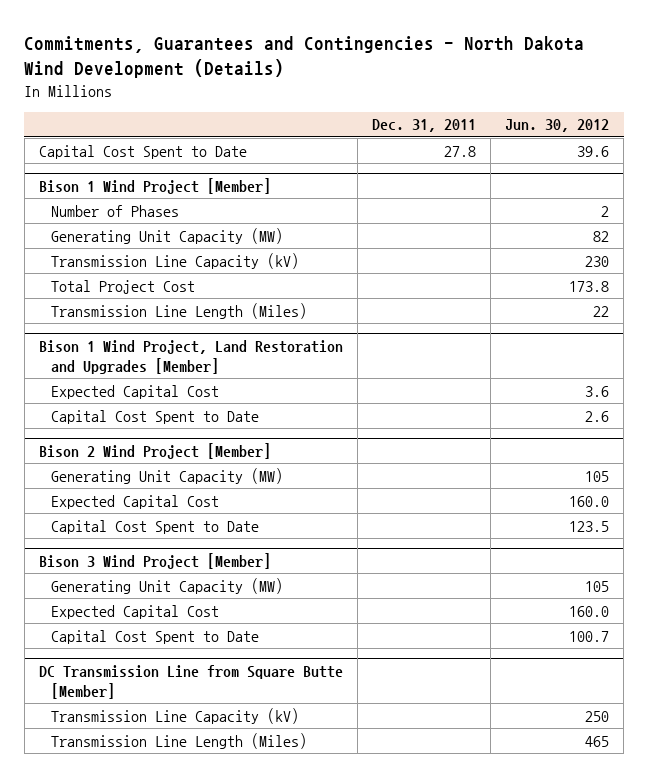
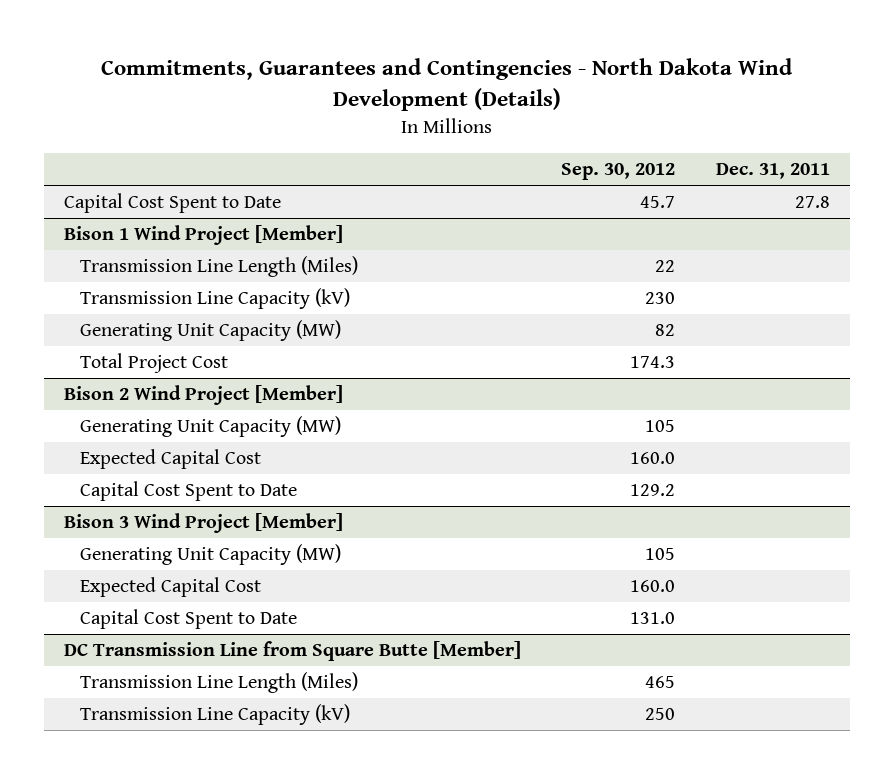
[505,119,610,133] Jun. 30, 2012 -> none
none -> [561,163,676,181] Sep. 30, 2012
[51,204,180,217] Number of Phases -> none
[51,302,308,319] Transmission Line Length (Miles) -> [80,256,359,278] Transmission Line Length (Miles)
[51,227,284,244] Generating Unit Capacity (MW) -> [80,320,342,342] Generating Unit Capacity (MW)
[38,339,343,374] Bison 1 Wind Project, Land Restoration and Upgrades [Member] -> none
[51,384,220,399] Expected Capital Cost -> none
[51,409,260,424] Capital Cost Spent to Date -> none
[51,707,300,724] Transmission Line Capacity (kV) -> [80,704,351,726] Transmission Line Capacity (kV)

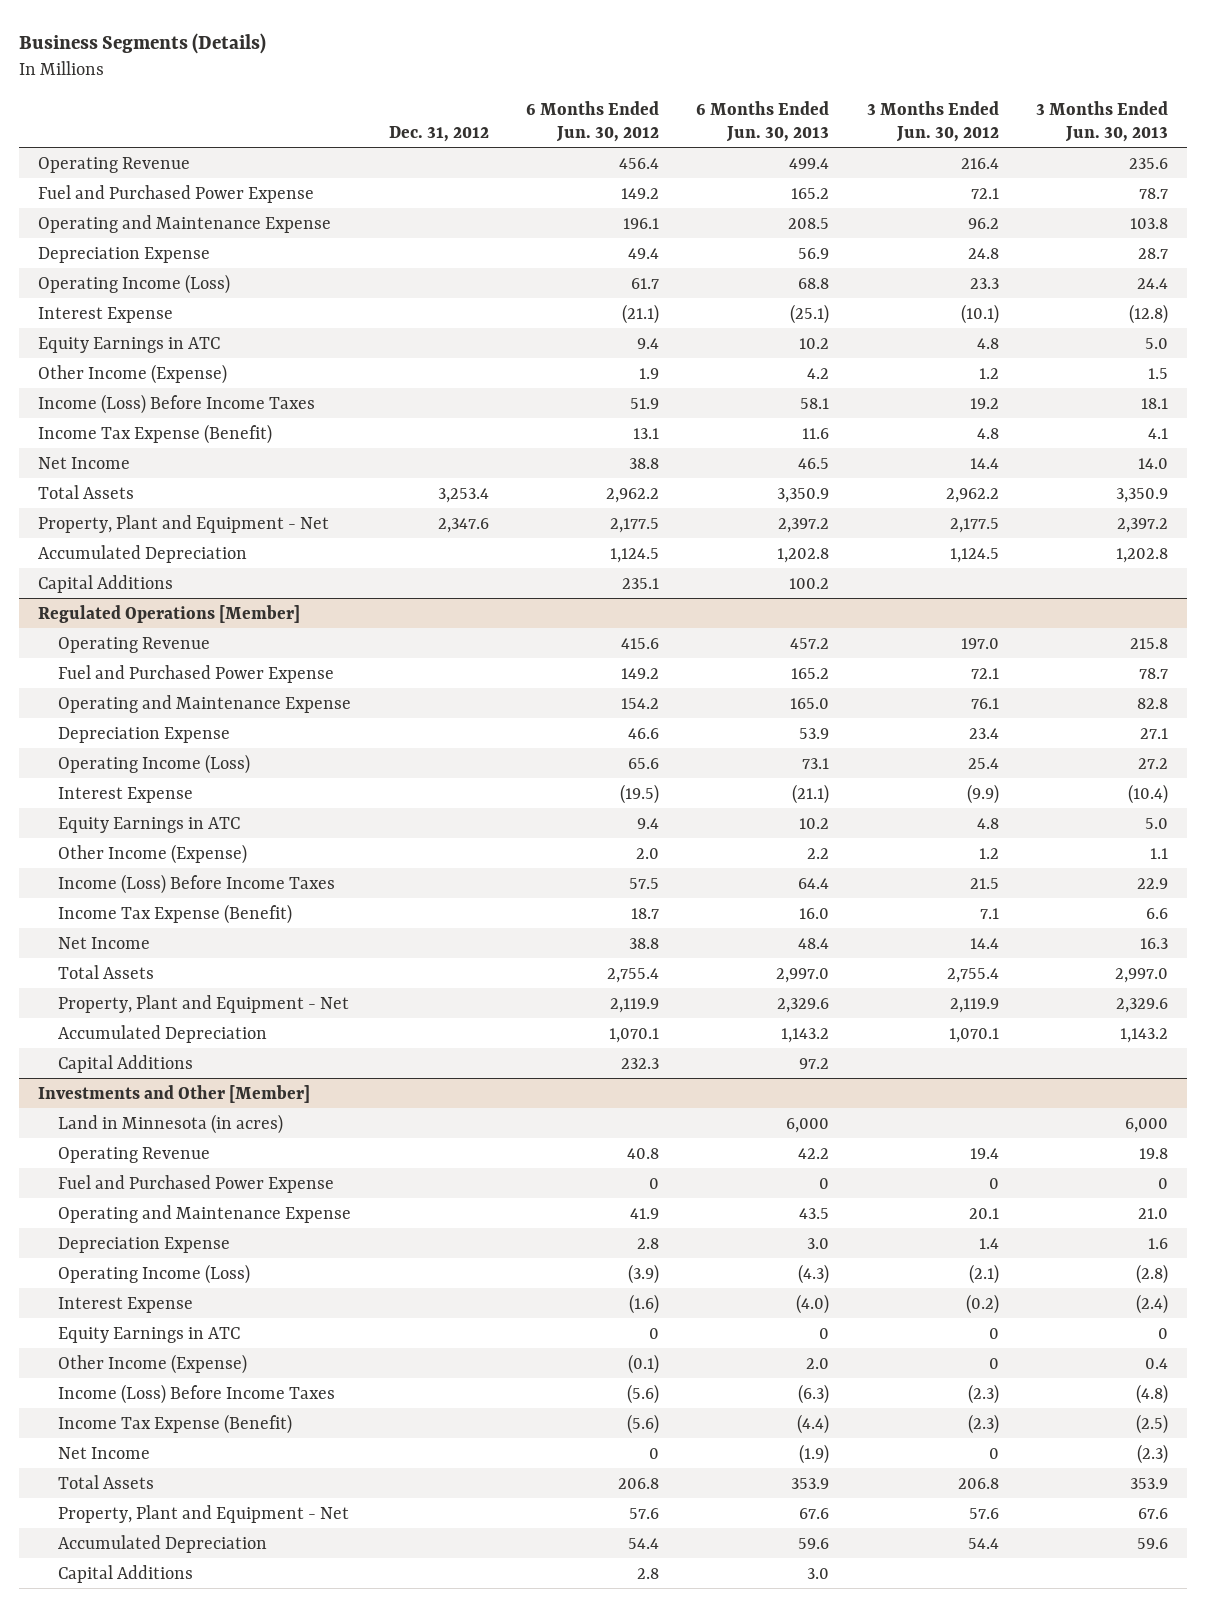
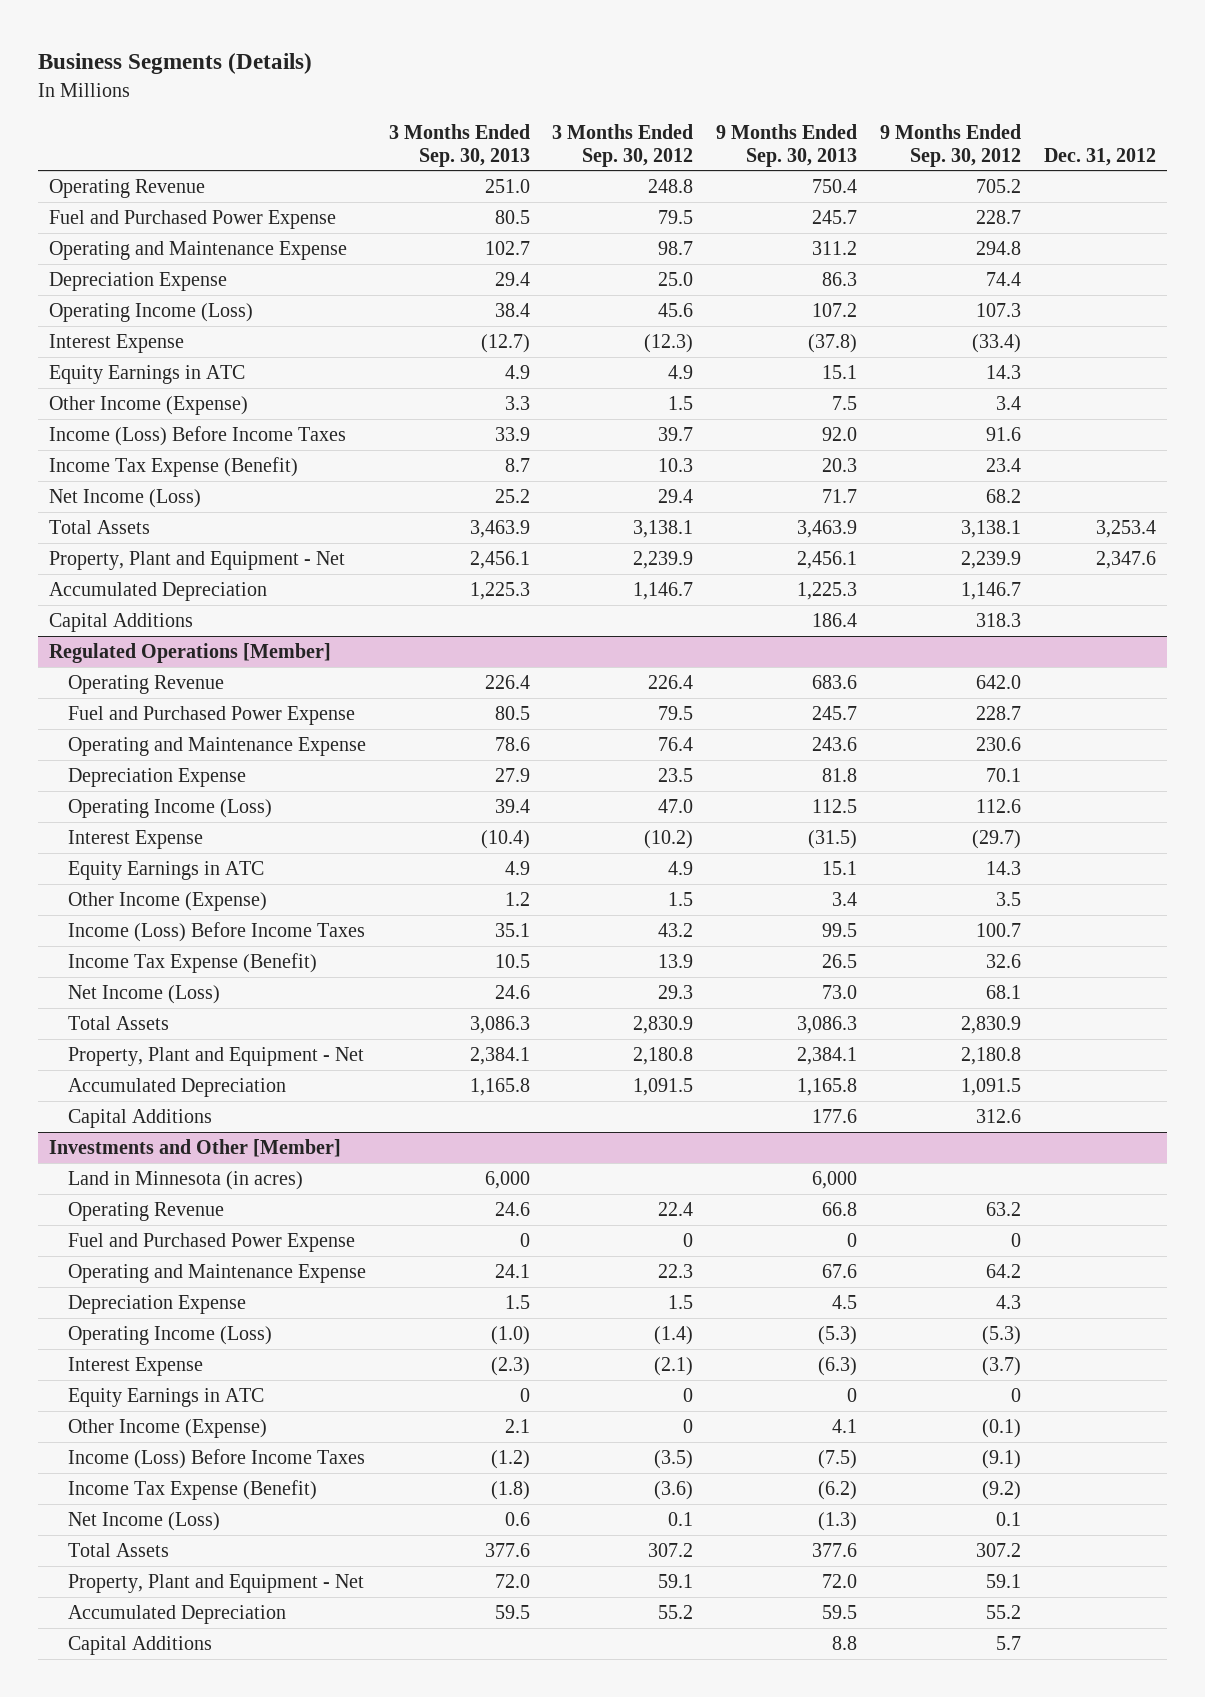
[525,101,659,142] 6 Months Ended Jun. 30, 2012 -> none
[696,101,830,142] 6 Months Ended Jun. 30, 2013 -> none
[866,101,999,142] 3 Months Ended Jun. 30, 2012 -> none
[1036,101,1169,142] 3 Months Ended Jun. 30, 2013 -> none
none -> [388,123,530,167] 3 Months Ended Sep. 30, 2013
none -> [552,123,694,167] 3 Months Ended Sep. 30, 2012
none -> [716,123,858,167] 9 Months Ended Sep. 30, 2013
none -> [879,123,1021,167] 9 Months Ended Sep. 30, 2012
[37,456,130,469] Net Income -> [49,488,202,508] Net Income (Loss)
[58,936,151,949] Net Income -> [68,984,221,1004] Net Income (Loss)
[58,1446,151,1459] Net Income -> [68,1511,221,1531] Net Income (Loss)

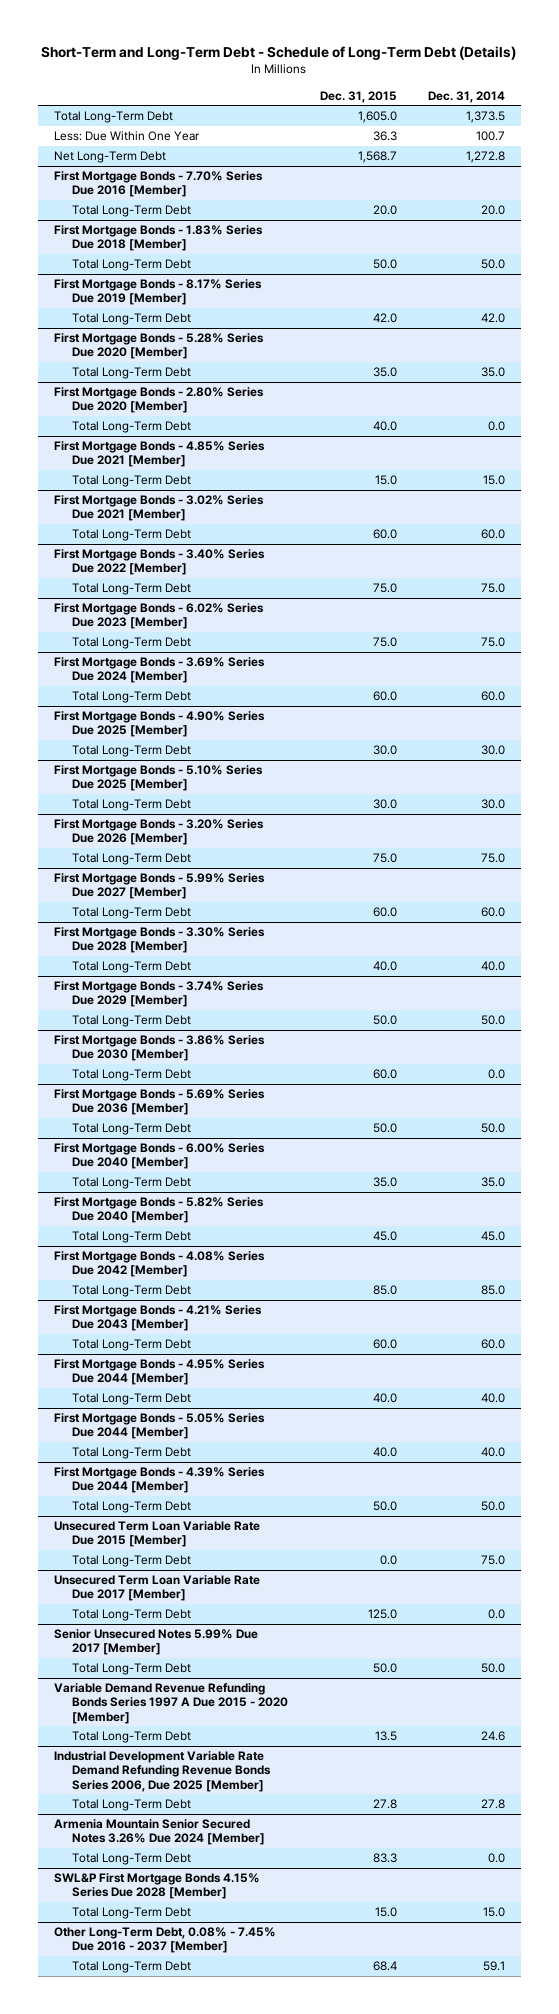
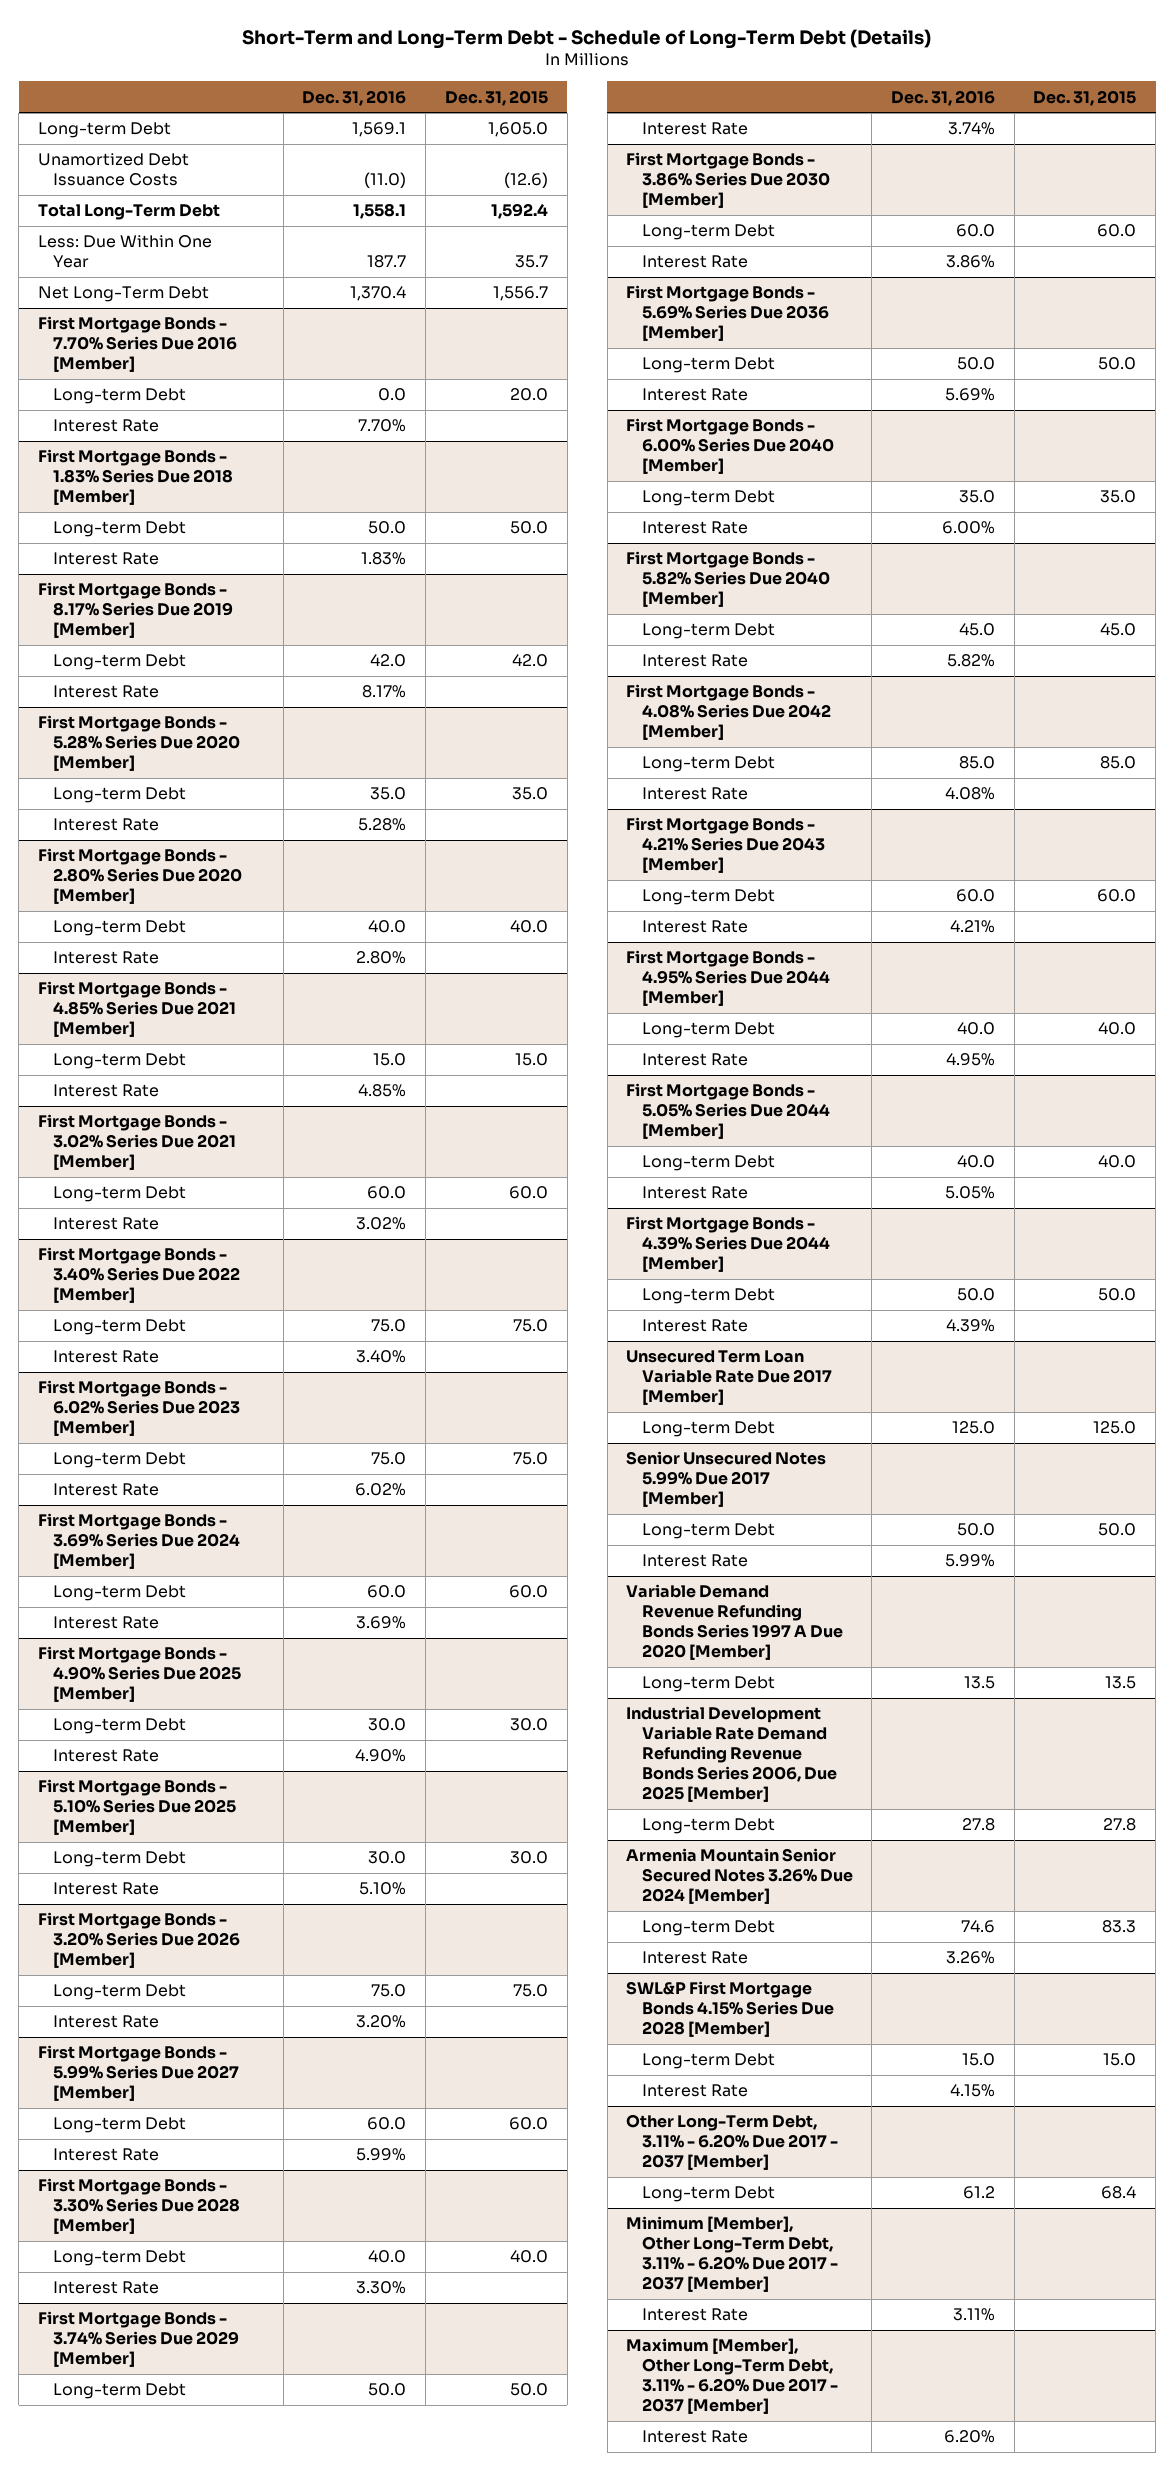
[427,90,505,103] Dec. 31, 2014 -> none
none -> [302,89,407,106] Dec. 31, 2016
none -> [37,122,171,139] Long-term Debt
none -> [37,153,189,187] Unamortized Debt Issuance Costs
[357,111,397,124] 1,605.0 -> [490,203,548,220] 1,592.4
[372,131,397,142] 36.3 -> [514,255,548,269] 35.7
[357,151,397,164] 1,568.7 -> [492,286,548,302] 1,556.7
[72,205,192,218] Total Long-Term Debt -> [53,388,187,405] Long-term Debt
none -> [53,419,160,433] Interest Rate
[72,259,192,272] Total Long-Term Debt -> [53,521,187,538] Long-term Debt
none -> [53,552,160,566] Interest Rate
[72,313,192,326] Total Long-Term Debt -> [53,654,187,671] Long-term Debt
none -> [53,685,160,699] Interest Rate
[72,367,192,380] Total Long-Term Debt -> [53,787,187,804] Long-term Debt
none -> [53,818,160,832] Interest Rate
[72,421,192,434] Total Long-Term Debt -> [53,920,187,937] Long-term Debt
none -> [53,951,160,965] Interest Rate
[72,475,192,488] Total Long-Term Debt -> [53,1053,187,1070] Long-term Debt
none -> [53,1084,160,1098] Interest Rate
[72,529,192,542] Total Long-Term Debt -> [53,1186,187,1203] Long-term Debt
none -> [53,1217,160,1231] Interest Rate
[72,583,192,596] Total Long-Term Debt -> [53,1319,187,1336] Long-term Debt
none -> [53,1350,160,1364] Interest Rate
[72,637,192,650] Total Long-Term Debt -> [53,1452,187,1469] Long-term Debt
none -> [53,1483,160,1497] Interest Rate
[72,691,192,704] Total Long-Term Debt -> [53,1585,187,1602] Long-term Debt
none -> [53,1616,160,1630] Interest Rate
[72,745,192,758] Total Long-Term Debt -> [53,1718,187,1735] Long-term Debt
none -> [53,1749,160,1763] Interest Rate
[72,799,192,812] Total Long-Term Debt -> [53,1851,187,1868] Long-term Debt
none -> [53,1882,160,1896] Interest Rate
[72,853,192,866] Total Long-Term Debt -> [53,1984,187,2001] Long-term Debt
none -> [53,2015,160,2029] Interest Rate
[72,907,192,920] Total Long-Term Debt -> [53,2117,187,2134] Long-term Debt
none -> [53,2148,160,2162] Interest Rate
[72,961,192,974] Total Long-Term Debt -> [53,2250,187,2267] Long-term Debt
none -> [53,2281,160,2295] Interest Rate
[72,1015,192,1028] Total Long-Term Debt -> [53,2383,187,2400] Long-term Debt
none -> [641,122,748,136] Interest Rate
[72,1069,192,1082] Total Long-Term Debt -> [641,224,775,241] Long-term Debt
none -> [641,255,748,269] Interest Rate
[72,1123,192,1136] Total Long-Term Debt -> [641,357,775,374] Long-term Debt
none -> [641,388,748,402] Interest Rate
[72,1177,192,1190] Total Long-Term Debt -> [641,490,775,507] Long-term Debt
none -> [641,521,748,535] Interest Rate
[72,1231,192,1244] Total Long-Term Debt -> [641,623,775,640] Long-term Debt
none -> [641,654,748,668] Interest Rate
[72,1285,192,1298] Total Long-Term Debt -> [641,756,775,773] Long-term Debt
none -> [641,787,748,801] Interest Rate
[72,1339,192,1352] Total Long-Term Debt -> [641,889,775,906] Long-term Debt
none -> [641,920,748,934] Interest Rate
[72,1393,192,1406] Total Long-Term Debt -> [641,1022,775,1039] Long-term Debt
none -> [641,1053,748,1067] Interest Rate
[72,1447,192,1460] Total Long-Term Debt -> [641,1155,775,1172] Long-term Debt
none -> [641,1186,748,1200] Interest Rate
[53,1521,260,1548] Unsecured Term Loan Variable Rate Due 2015 [Member] -> none
[72,1555,192,1568] Total Long-Term Debt -> none
[72,1501,192,1514] Total Long-Term Debt -> [641,1288,775,1305] Long-term Debt
none -> [641,1319,748,1333] Interest Rate
[72,1609,192,1622] Total Long-Term Debt -> [641,1421,775,1438] Long-term Debt
[72,1663,192,1676] Total Long-Term Debt -> [641,1523,775,1540] Long-term Debt
none -> [641,1554,748,1568] Interest Rate
[53,1683,289,1724] Variable Demand Revenue Refunding Bonds Series 1997 A Due 2015 - 2020 [Member] -> [626,1584,843,1661] Variable Demand Revenue Refunding Bonds Series 1997 A Due 2020 [Member]
[72,1731,192,1744] Total Long-Term Debt -> [641,1676,775,1693] Long-term Debt
[72,1799,192,1812] Total Long-Term Debt -> [641,1818,775,1835] Long-term Debt
[72,1853,192,1866] Total Long-Term Debt -> [641,1920,775,1937] Long-term Debt
none -> [641,1951,748,1965] Interest Rate
[53,1927,276,1954] Other Long-Term Debt, 0.08% - 7.45% Due 2016 - 2037 [Member] -> none
[72,1961,192,1974] Total Long-Term Debt -> none
[72,1907,192,1920] Total Long-Term Debt -> [641,2053,775,2070] Long-term Debt
none -> [641,2084,748,2098] Interest Rate
none -> [626,2114,838,2171] Other Long-Term Debt, 3.11% - 6.20% Due 2017 - 2037 [Member]
none -> [641,2186,775,2203] Long-term Debt
none -> [626,2216,838,2293] Minimum [Member], Other Long-Term Debt, 3.11% - 6.20% Due 2017 - 2037 [Member]
none -> [641,2308,748,2322] Interest Rate
none -> [626,2338,838,2415] Maximum [Member], Other Long-Term Debt, 3.11% - 6.20% Due 2017 - 2037 [Member]
none -> [641,2430,748,2444] Interest Rate

